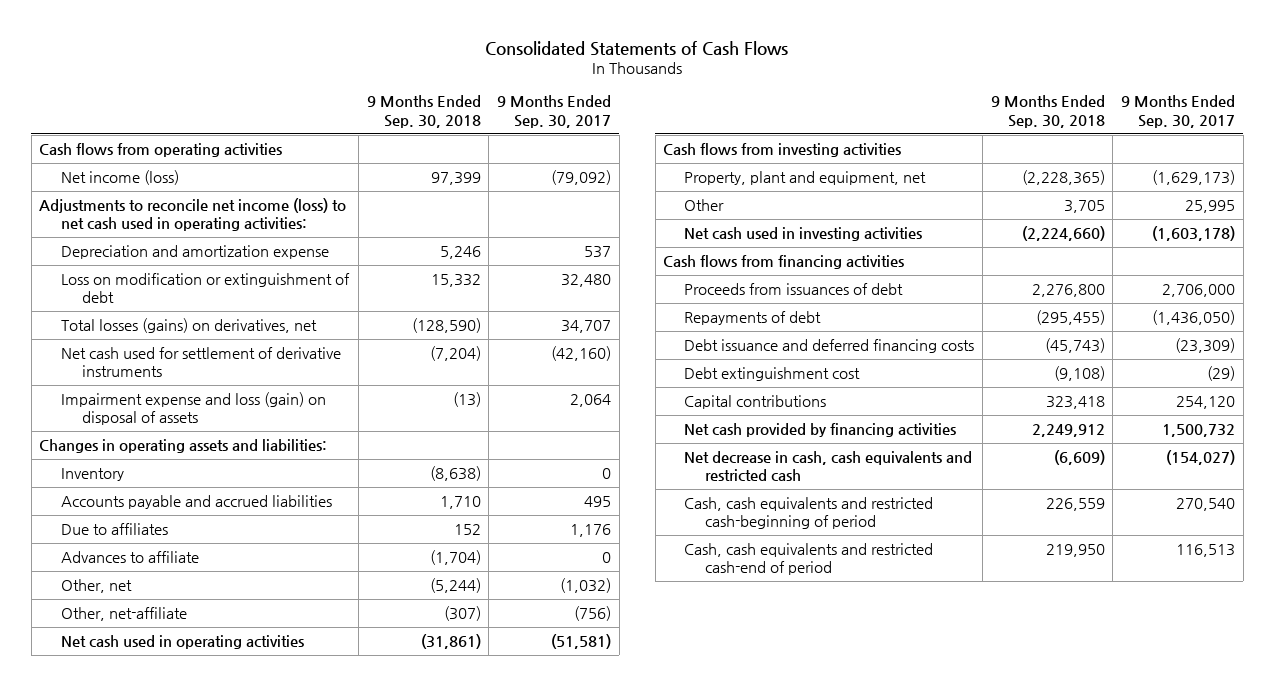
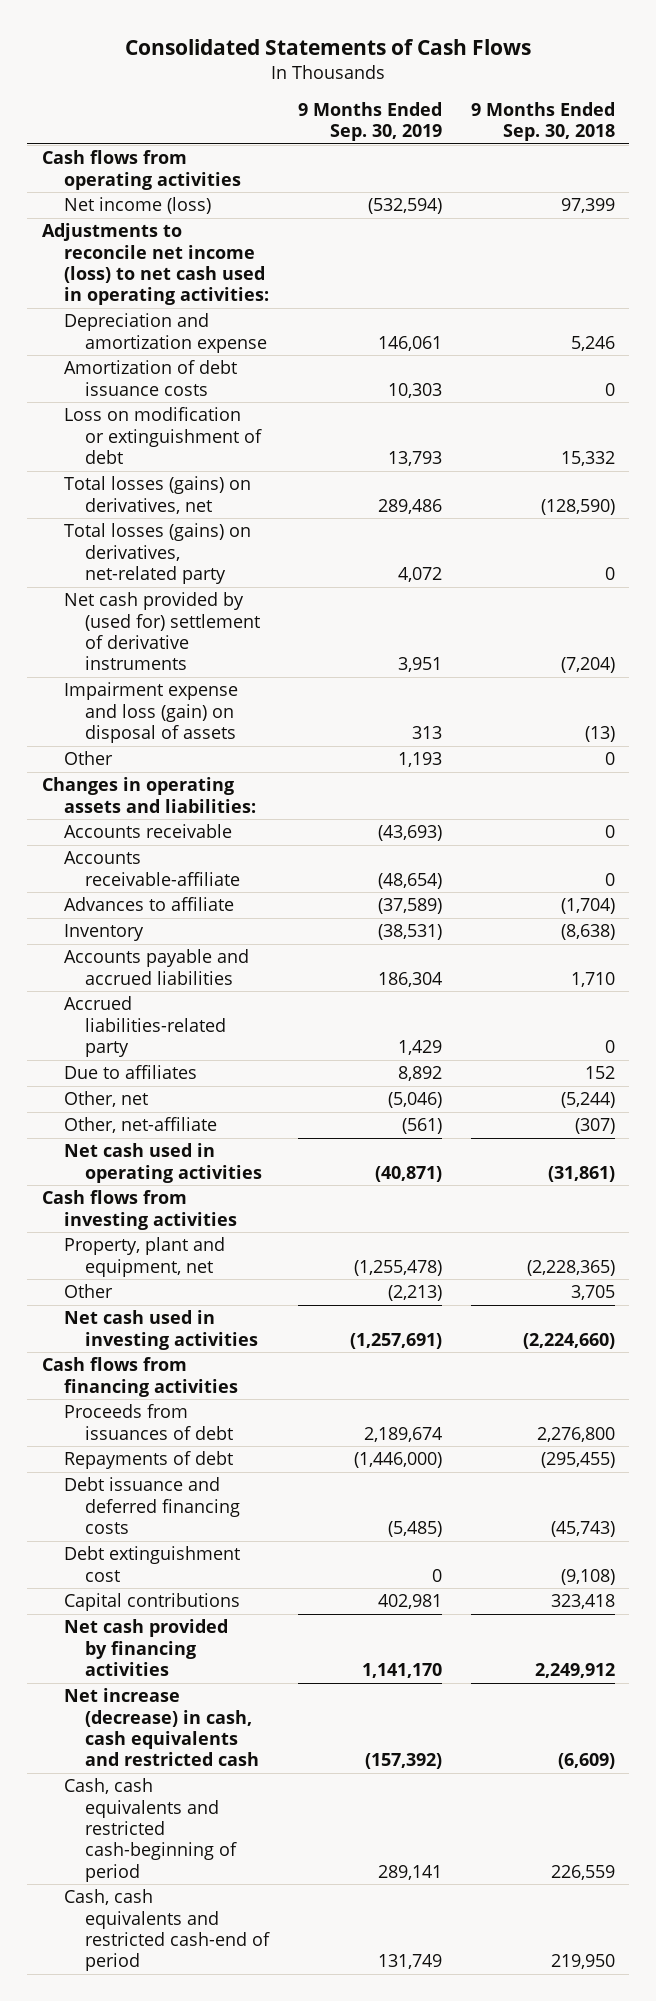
[497,95,612,128] 9 Months Ended Sep. 30, 2017 -> none
none -> [297,101,442,142] 9 Months Ended Sep. 30, 2019
none -> [63,360,237,396] Amortization of debt issuance costs
none -> [63,523,251,584] Total losses (gains) on derivatives, net-related party
[60,347,341,378] Net cash used for settlement of derivative instruments -> [63,592,261,671] Net cash provided by (used for) settlement of derivative instruments
none -> [63,751,113,766] Other
none -> [63,824,232,839] Accounts receivable
none -> [63,851,241,886] Accounts receivable-affiliate
[60,551,199,564] Advances to affiliate -> [63,897,234,912] Advances to affiliate
none -> [63,996,227,1057] Accrued liabilities-related party
[684,451,973,482] Net decrease in cash, cash equivalents and restricted cash -> [63,1688,260,1767] Net increase (decrease) in cash, cash equivalents and restricted cash

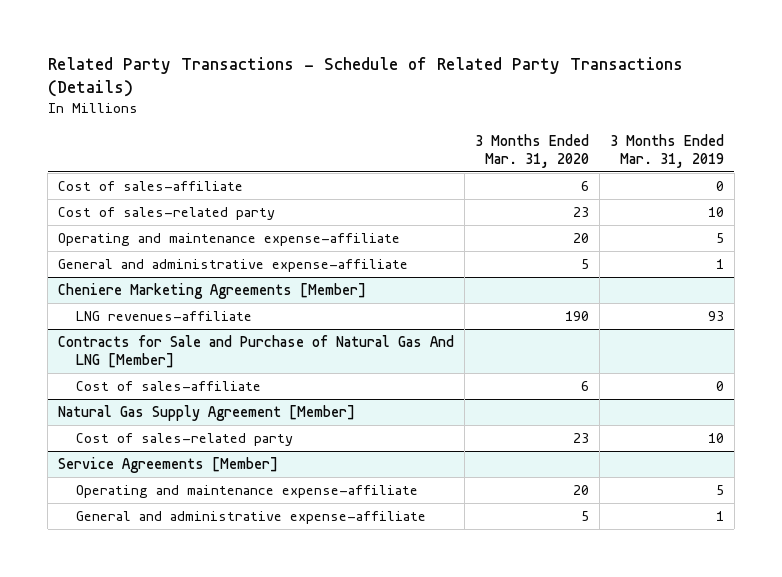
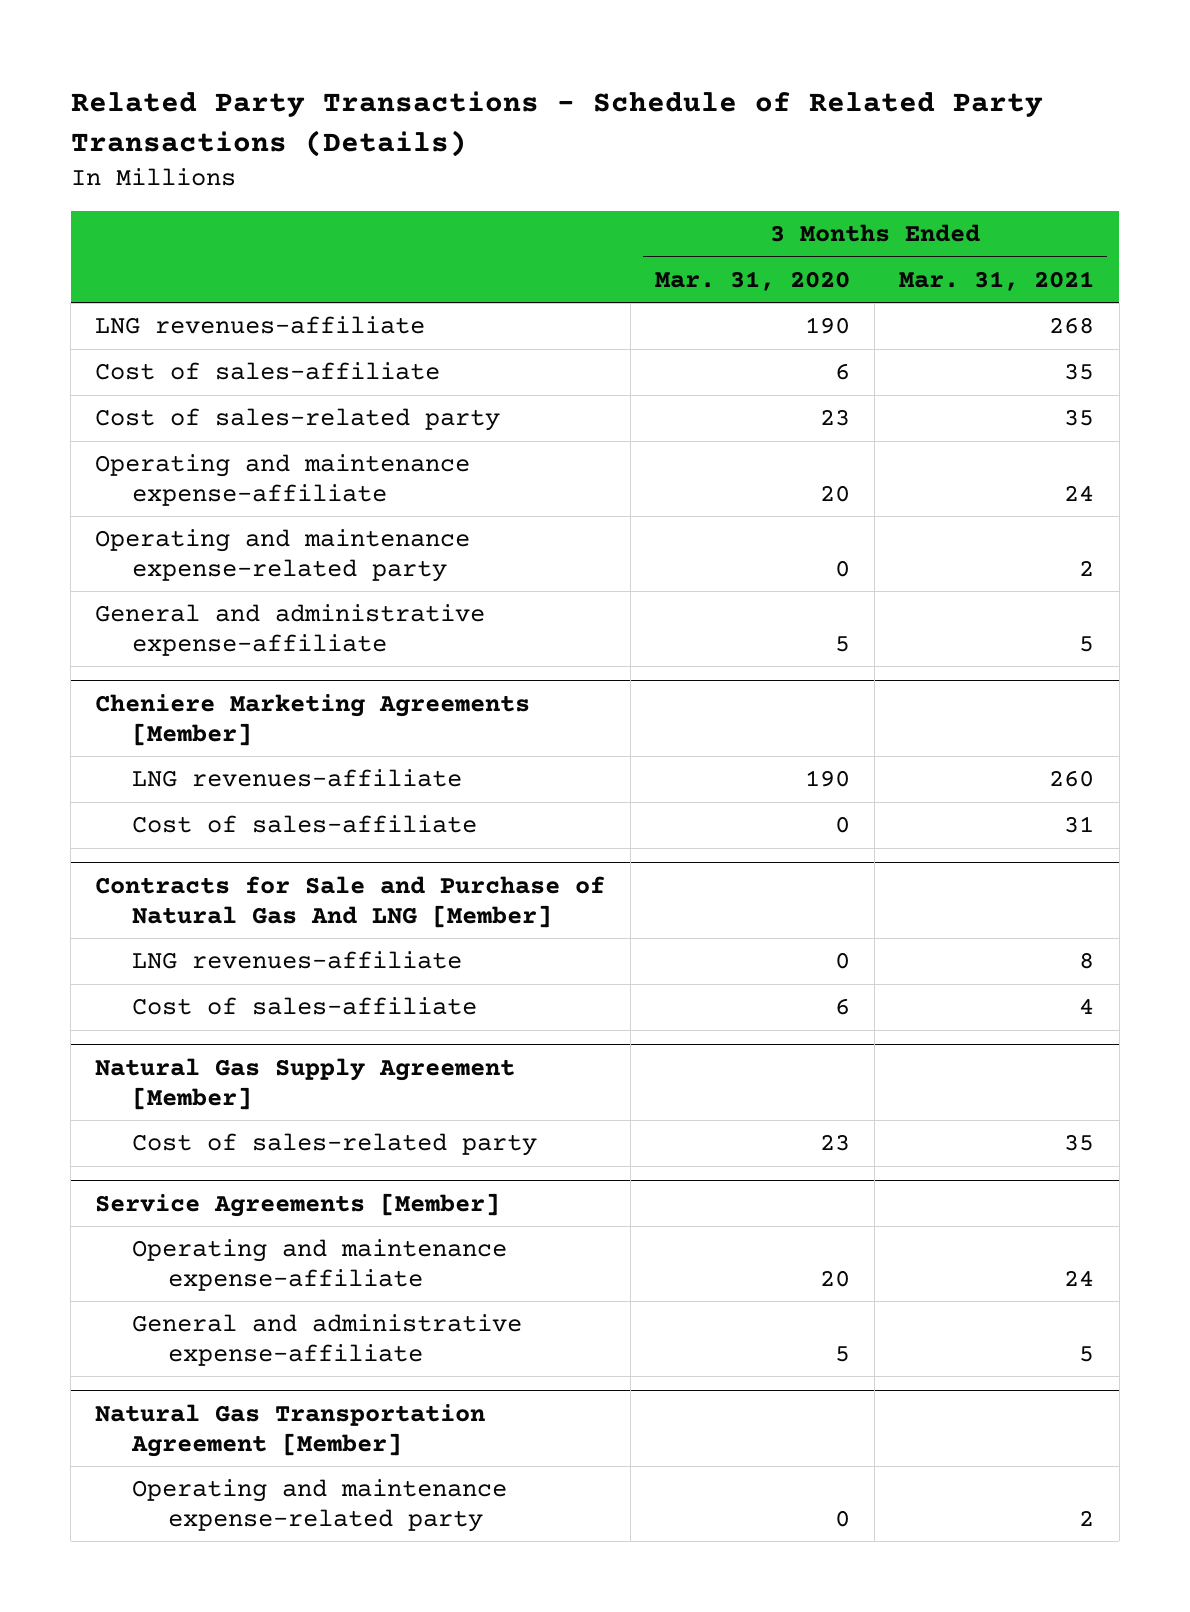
[609,133,724,168] 3 Months Ended Mar. 31, 2019 -> none
none -> [899,270,1095,291] Mar. 31, 2021
none -> [95,316,426,335] LNG revenues-affiliate
none -> [95,529,471,582] Operating and maintenance expense-related party
none -> [131,815,477,834] Cost of sales-affiliate
none -> [131,951,462,970] LNG revenues-affiliate
none -> [95,1404,486,1457] Natural Gas Transportation Agreement [Member]
none -> [131,1479,507,1532] Operating and maintenance expense-related party

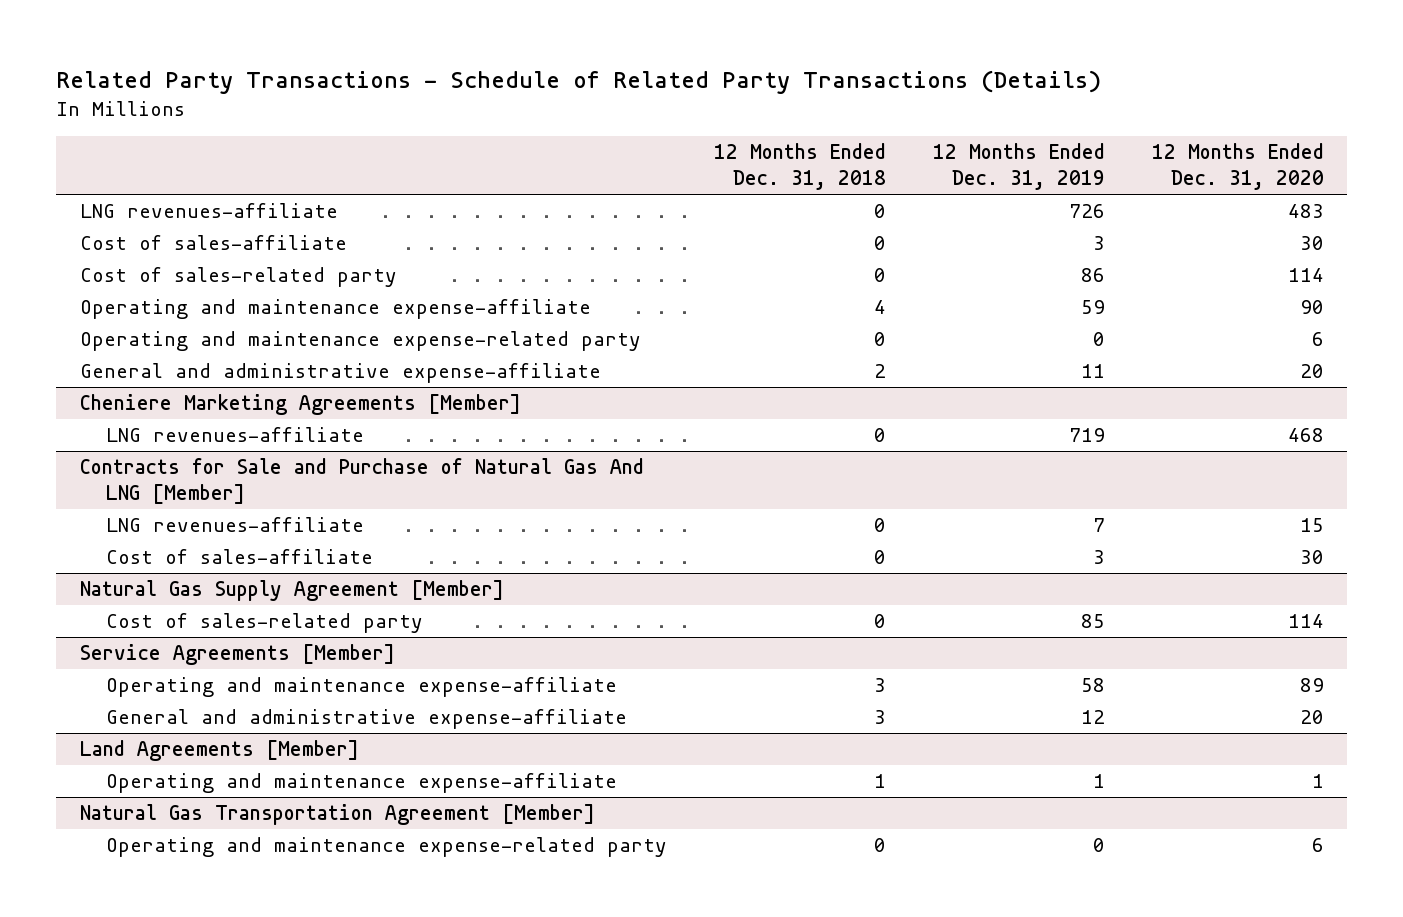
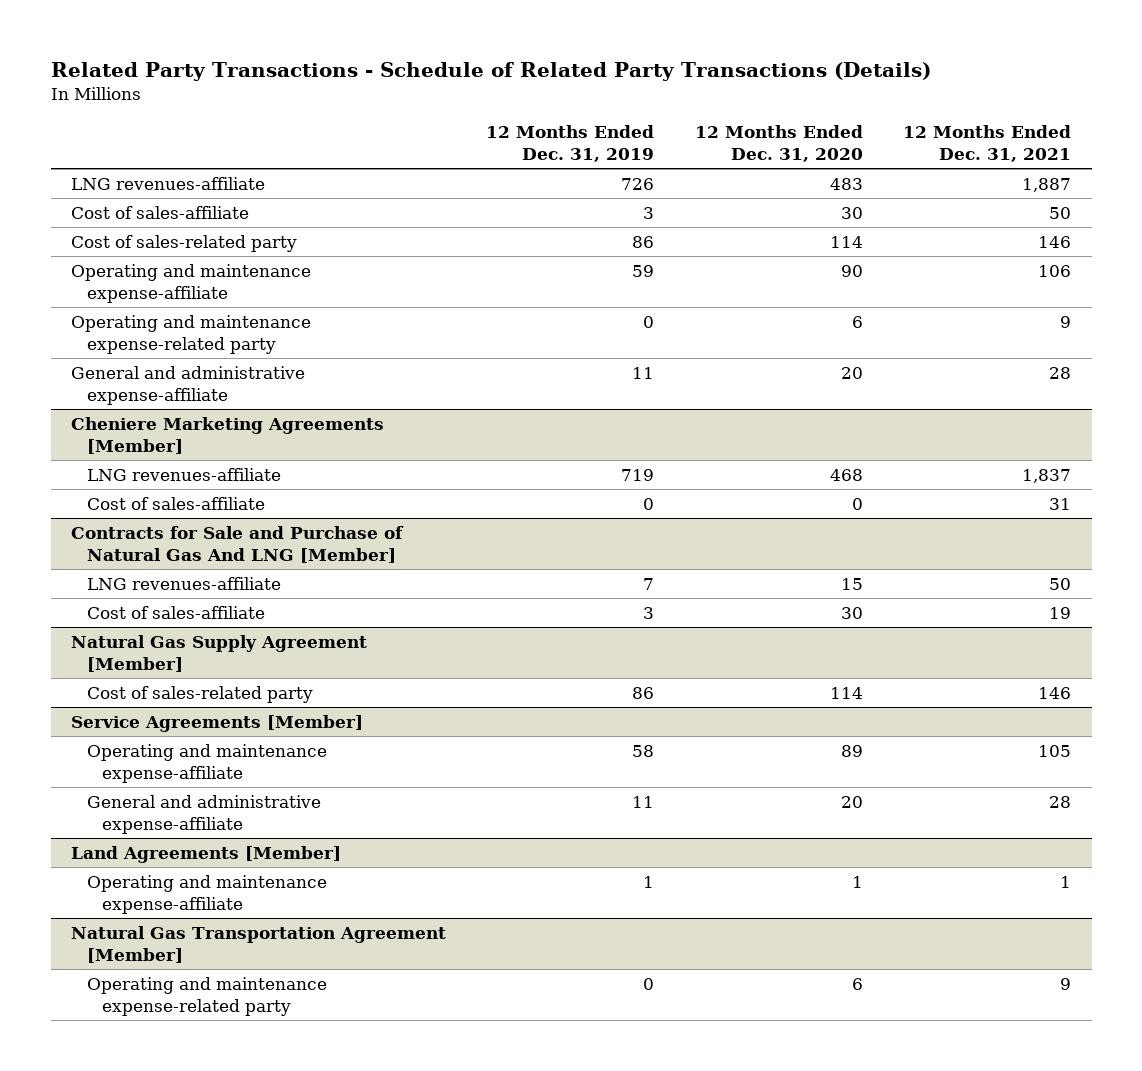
[713,143,886,191] 12 Months Ended Dec. 31, 2018 -> none
none -> [903,125,1072,163] 12 Months Ended Dec. 31, 2021
none -> [86,496,265,510] Cost of sales-affiliate
[1080,613,1105,628] 85 -> [632,686,655,699] 86
[1080,709,1105,724] 12 -> [632,795,655,808] 11

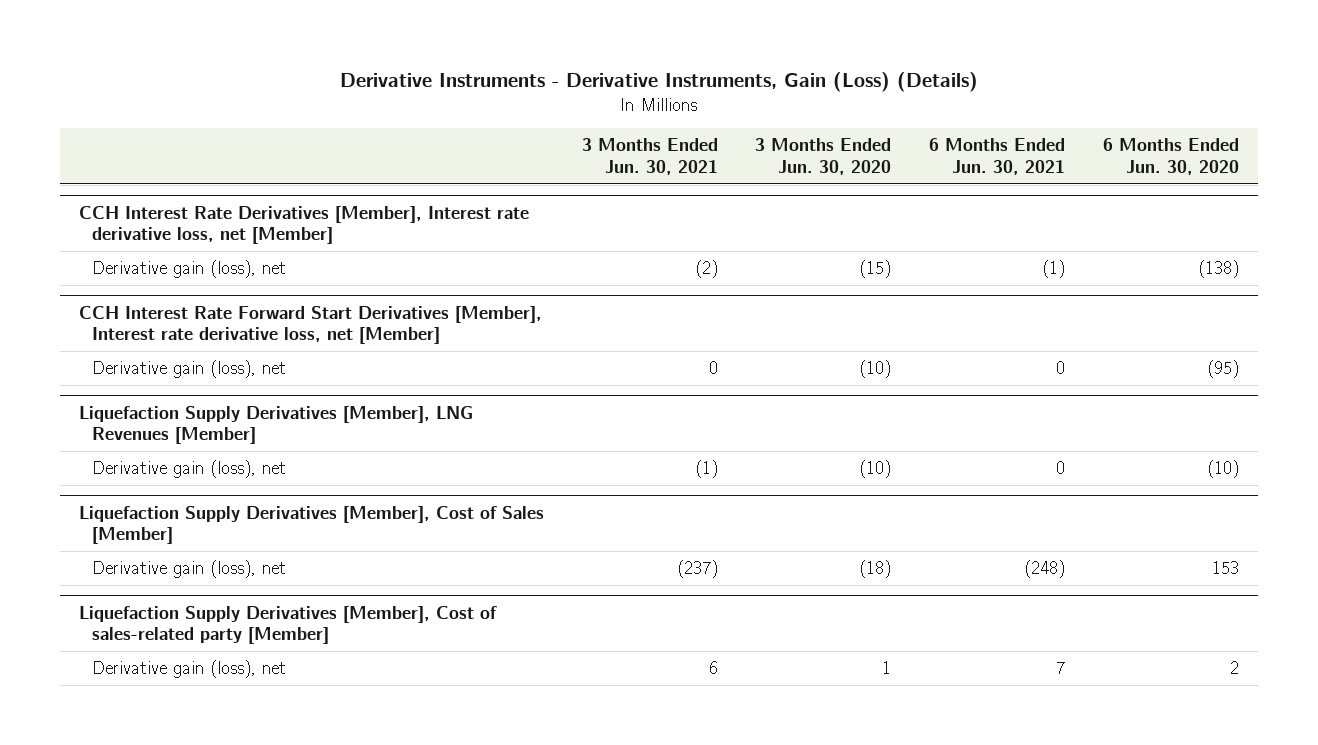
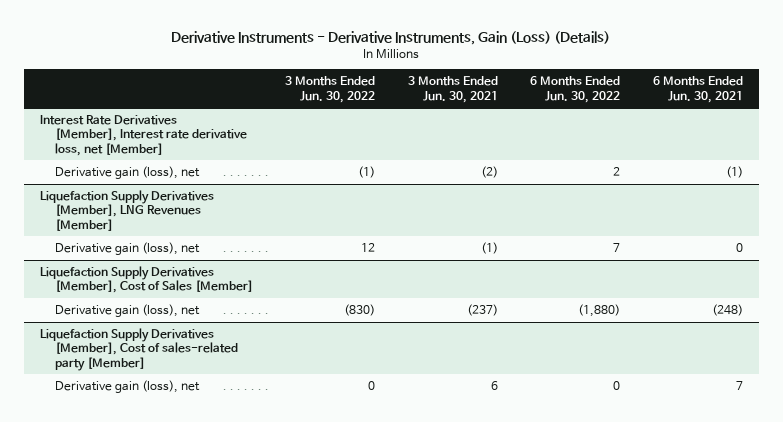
[755,138,892,175] 3 Months Ended Jun. 30, 2020 -> none
[1102,138,1239,175] 6 Months Ended Jun. 30, 2020 -> none
none -> [285,76,376,103] 3 Months Ended Jun. 30, 2022
none -> [530,76,621,103] 6 Months Ended Jun. 30, 2022
[78,205,529,244] CCH Interest Rate Derivatives [Member], Interest rate derivative loss, net [Member] -> [40,114,247,156] Interest Rate Derivatives [Member], Interest rate derivative loss, net [Member]
[78,305,542,344] CCH Interest Rate Forward Start Derivatives [Member], Interest rate derivative loss, net [Member] -> none
[92,359,287,378] Derivative gain (loss), net -> none

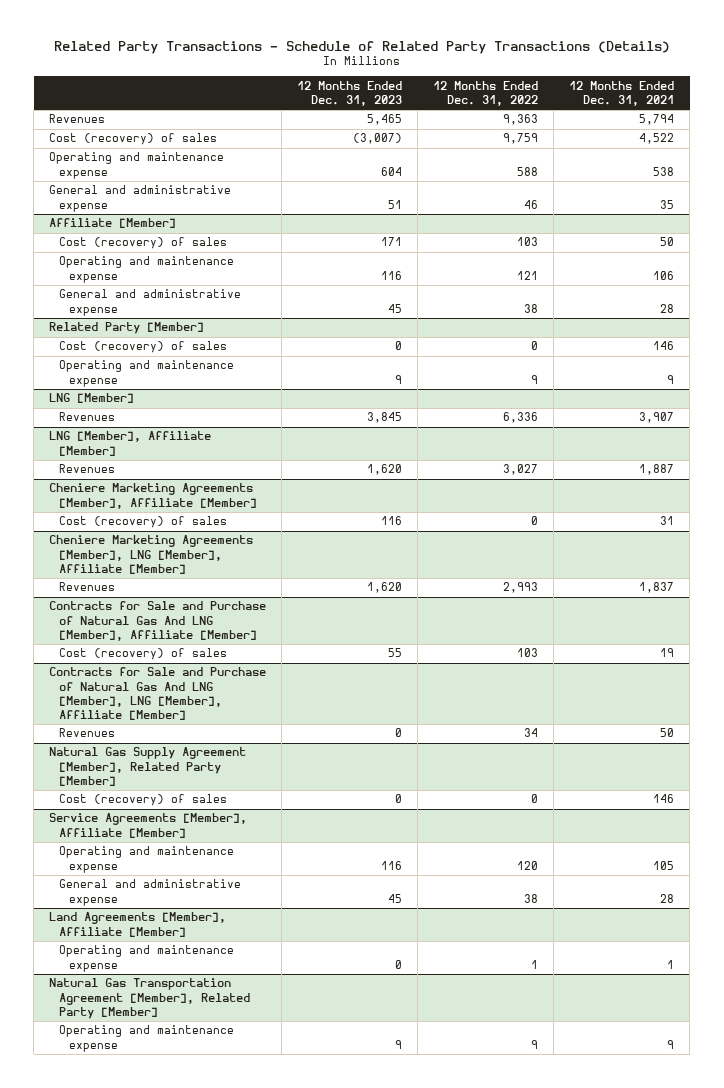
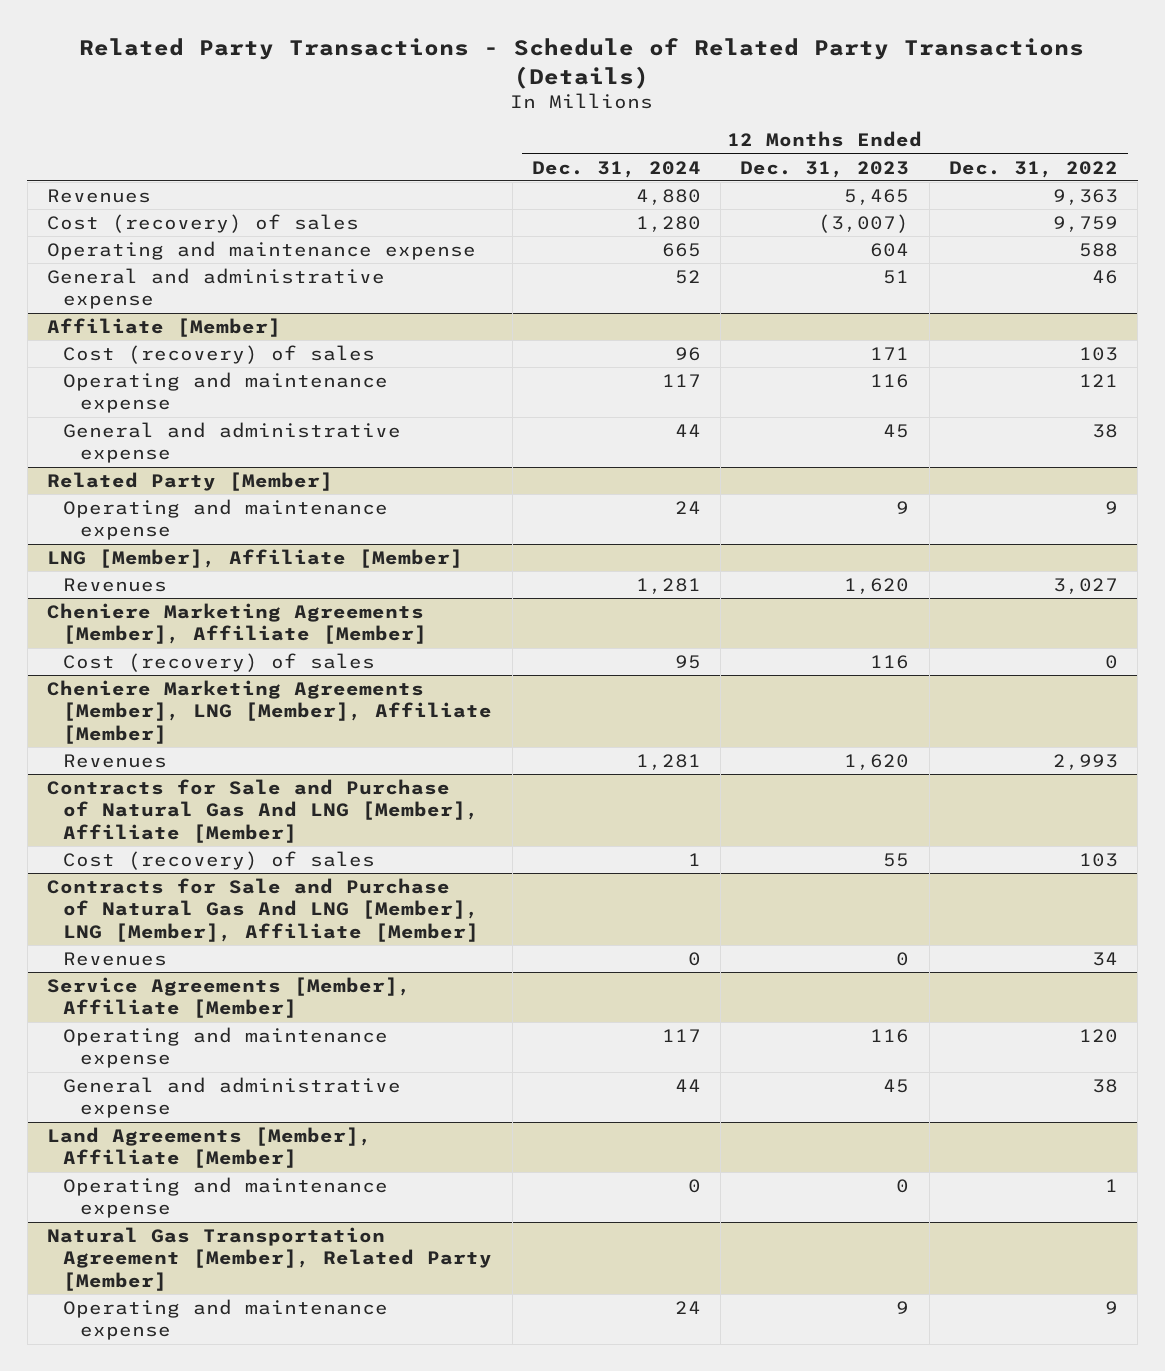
[569,80,675,106] 12 Months Ended Dec. 31, 2021 -> none
none -> [531,160,701,178] Dec. 31, 2024
[59,341,228,354] Cost (recovery) of sales -> none
[49,393,135,404] LNG [Member] -> none
[59,412,116,422] Revenues -> none
[49,747,247,786] Natural Gas Supply Agreement [Member], Related Party [Member] -> none
[59,794,228,807] Cost (recovery) of sales -> none

